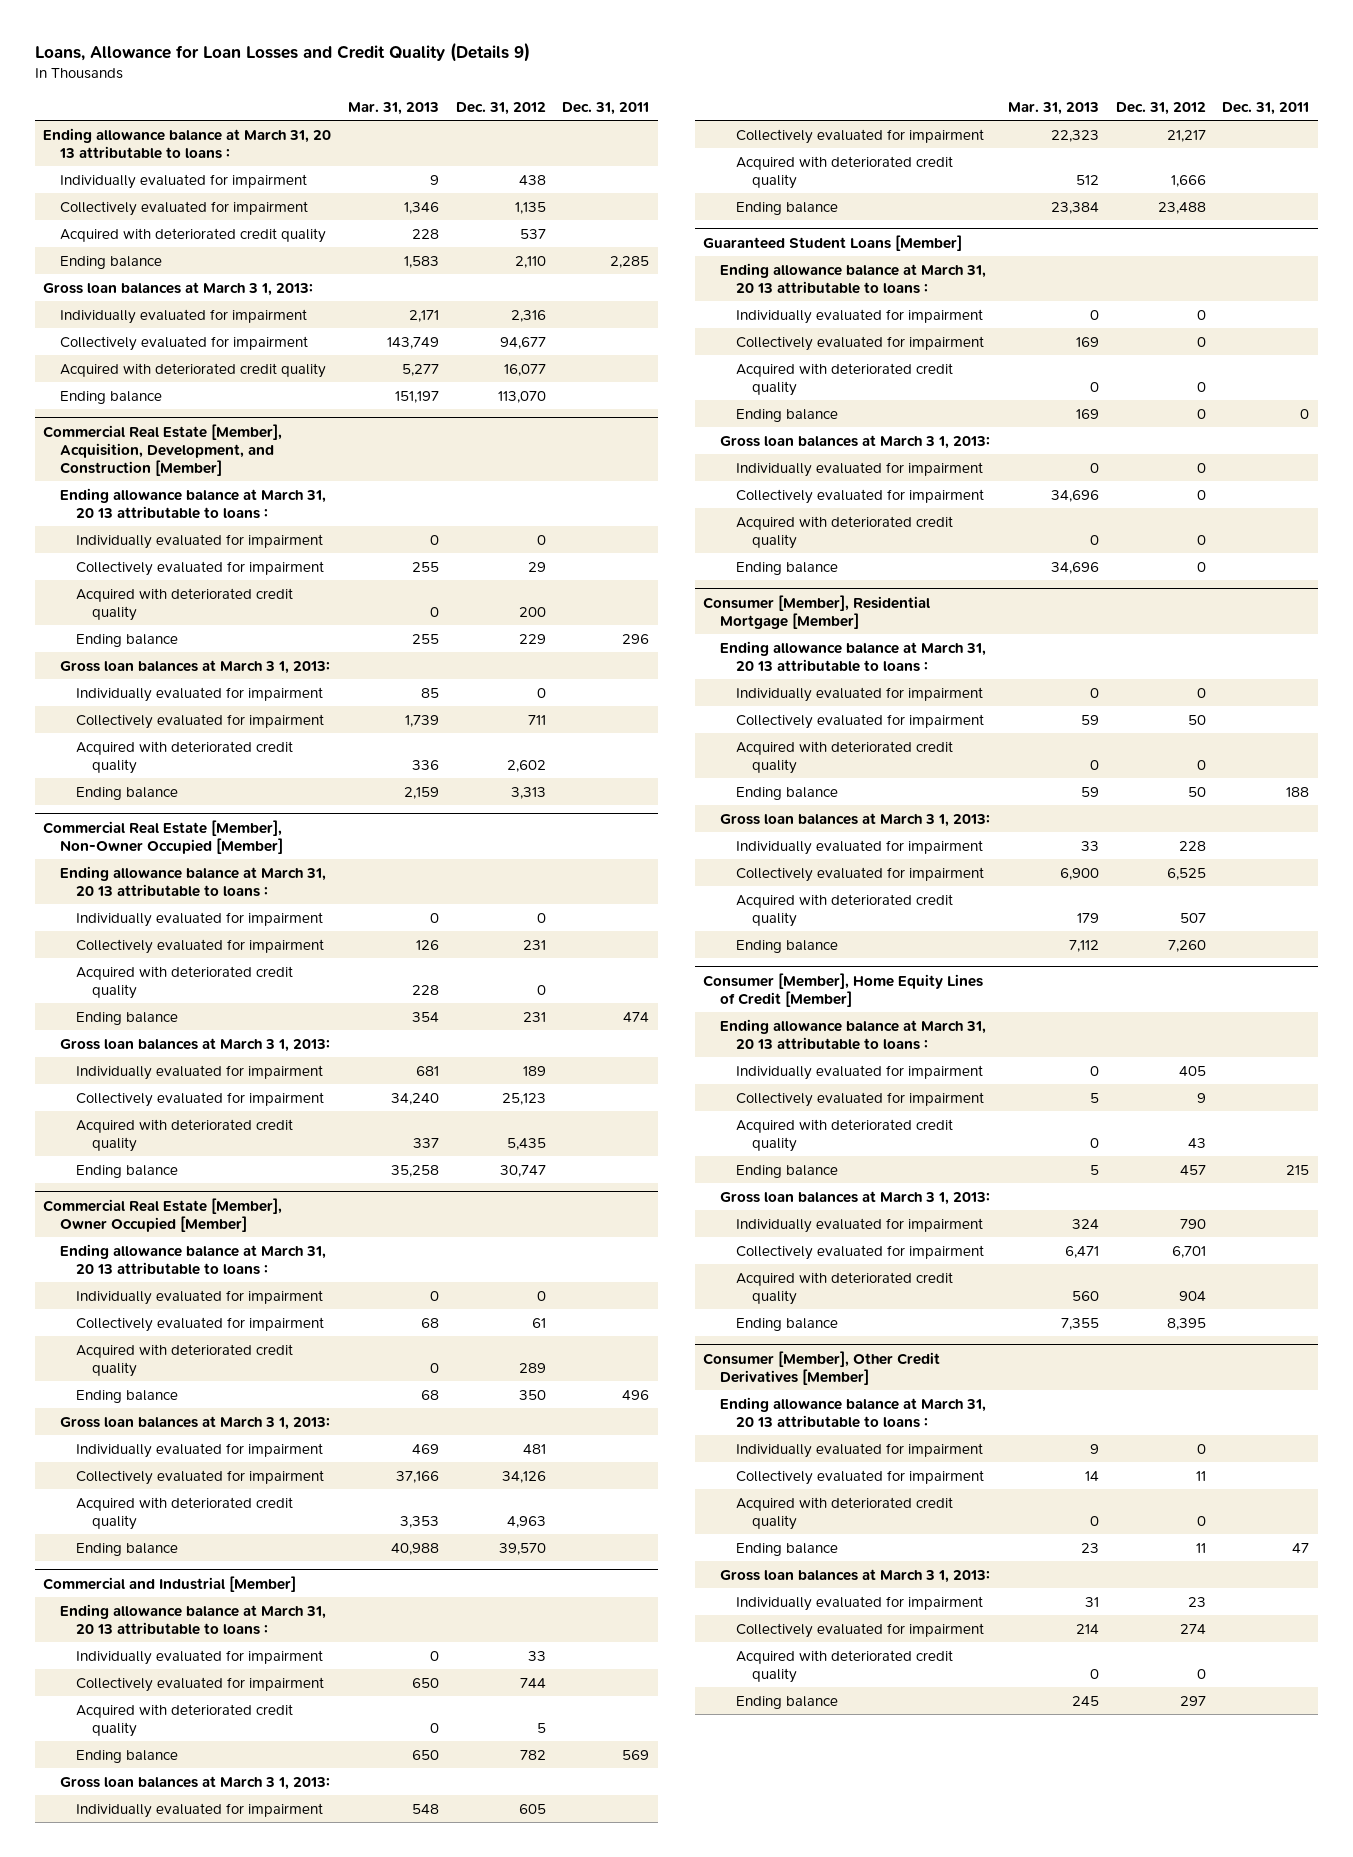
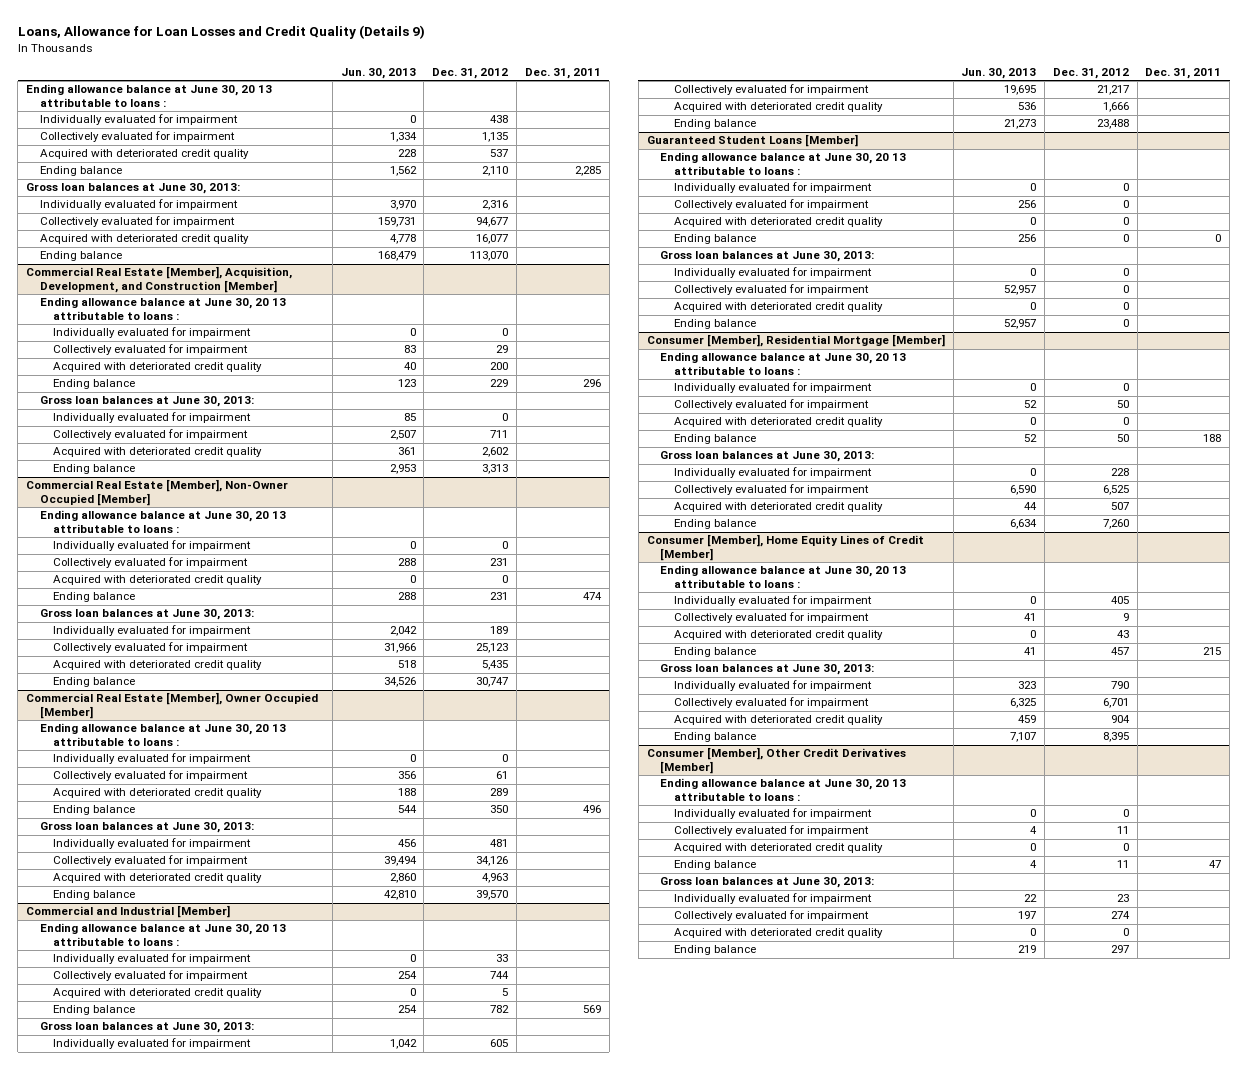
[347,101,439,115] Mar. 31, 2013 -> none
none -> [340,68,416,80] Jun. 30, 2013
[43,127,332,159] Ending allowance balance at March 31, 20 13 attributable to loans : -> [26,84,273,108] Ending allowance balance at June 30, 20 13 attributable to loans :
[43,281,314,296] Gross loan balances at March 3 1, 2013: -> [26,183,241,195] Gross loan balances at June 30, 2013:
[59,487,326,519] Ending allowance balance at March 31, 20 13 attributable to loans : -> [39,297,286,321] Ending allowance balance at June 30, 20 13 attributable to loans :
[59,659,330,674] Gross loan balances at March 3 1, 2013: -> [39,396,254,408] Gross loan balances at June 30, 2013:
[59,865,326,897] Ending allowance balance at March 31, 20 13 attributable to loans : -> [39,510,286,534] Ending allowance balance at June 30, 20 13 attributable to loans :
[59,1037,330,1052] Gross loan balances at March 3 1, 2013: -> [39,609,254,621] Gross loan balances at June 30, 2013:
[59,1243,326,1275] Ending allowance balance at March 31, 20 13 attributable to loans : -> [39,723,286,747] Ending allowance balance at June 30, 20 13 attributable to loans :
[59,1415,330,1430] Gross loan balances at March 3 1, 2013: -> [39,822,254,834] Gross loan balances at June 30, 2013:
[59,1603,326,1635] Ending allowance balance at March 31, 20 13 attributable to loans : -> [39,923,286,947] Ending allowance balance at June 30, 20 13 attributable to loans :
[59,1775,330,1790] Gross loan balances at March 3 1, 2013: -> [39,1022,254,1034] Gross loan balances at June 30, 2013:
[719,262,986,294] Ending allowance balance at March 31, 20 13 attributable to loans : -> [660,152,907,176] Ending allowance balance at June 30, 20 13 attributable to loans :
[719,434,990,449] Gross loan balances at March 3 1, 2013: -> [660,251,875,263] Gross loan balances at June 30, 2013:
[719,640,986,672] Ending allowance balance at March 31, 20 13 attributable to loans : -> [660,352,907,376] Ending allowance balance at June 30, 20 13 attributable to loans :
[719,812,990,827] Gross loan balances at March 3 1, 2013: -> [660,451,875,463] Gross loan balances at June 30, 2013:
[719,1018,986,1050] Ending allowance balance at March 31, 20 13 attributable to loans : -> [660,565,907,589] Ending allowance balance at June 30, 20 13 attributable to loans :
[719,1190,990,1205] Gross loan balances at March 3 1, 2013: -> [660,664,875,676] Gross loan balances at June 30, 2013:
[719,1396,986,1428] Ending allowance balance at March 31, 20 13 attributable to loans : -> [660,778,907,802] Ending allowance balance at June 30, 20 13 attributable to loans :
[719,1568,990,1583] Gross loan balances at March 3 1, 2013: -> [660,877,875,889] Gross loan balances at June 30, 2013:

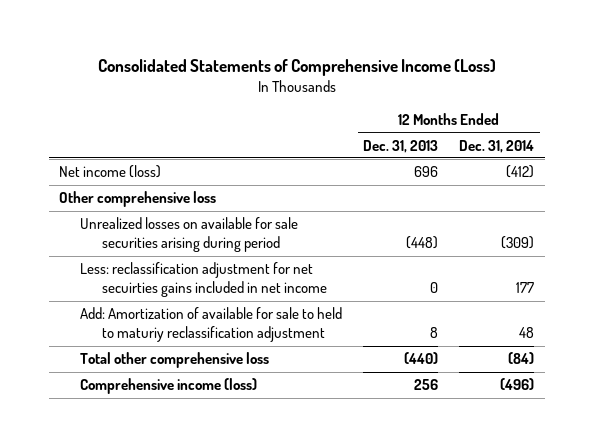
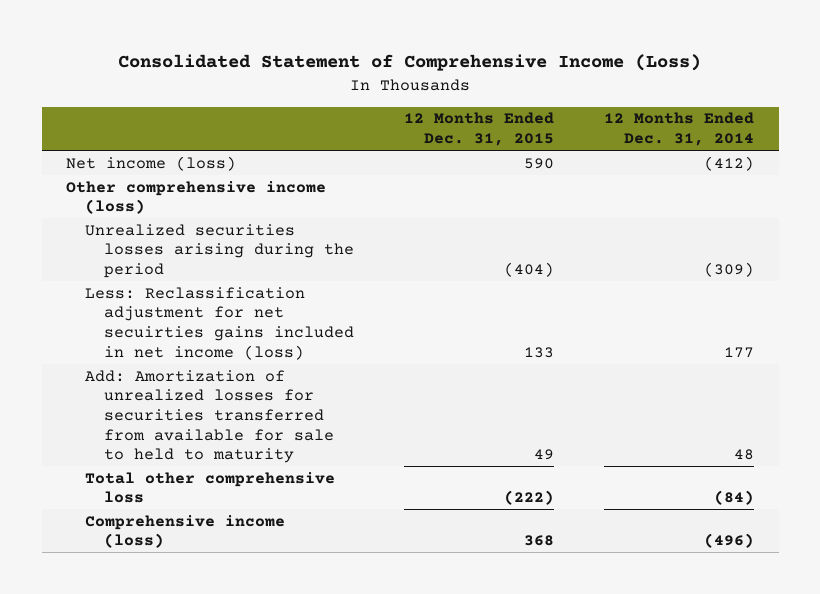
[97,58,496,76] Consolidated Statements of Comprehensive Income (Loss) -> [118,54,702,72] Consolidated Statement of Comprehensive Income (Loss)
[363,139,439,153] Dec. 31, 2013 -> none
none -> [404,112,555,147] 12 Months Ended Dec. 31, 2015
[59,191,217,208] Other comprehensive loss -> [66,180,327,215] Other comprehensive income (loss)
[80,217,299,253] Unrealized losses on available for sale securities arising during period -> [85,223,355,279] Unrealized securities losses arising during the period
[80,262,327,298] Less: reclassification adjustment for net secuirties gains included in net income -> [85,286,355,360] Less: Reclassification adjustment for net secuirties gains included in net income (loss)
[80,307,343,343] Add: Amortization of available for sale to held to maturiy reclassification adjustment -> [85,369,335,464] Add: Amortization of unrealized losses for securities transferred from available for sale to held to maturity

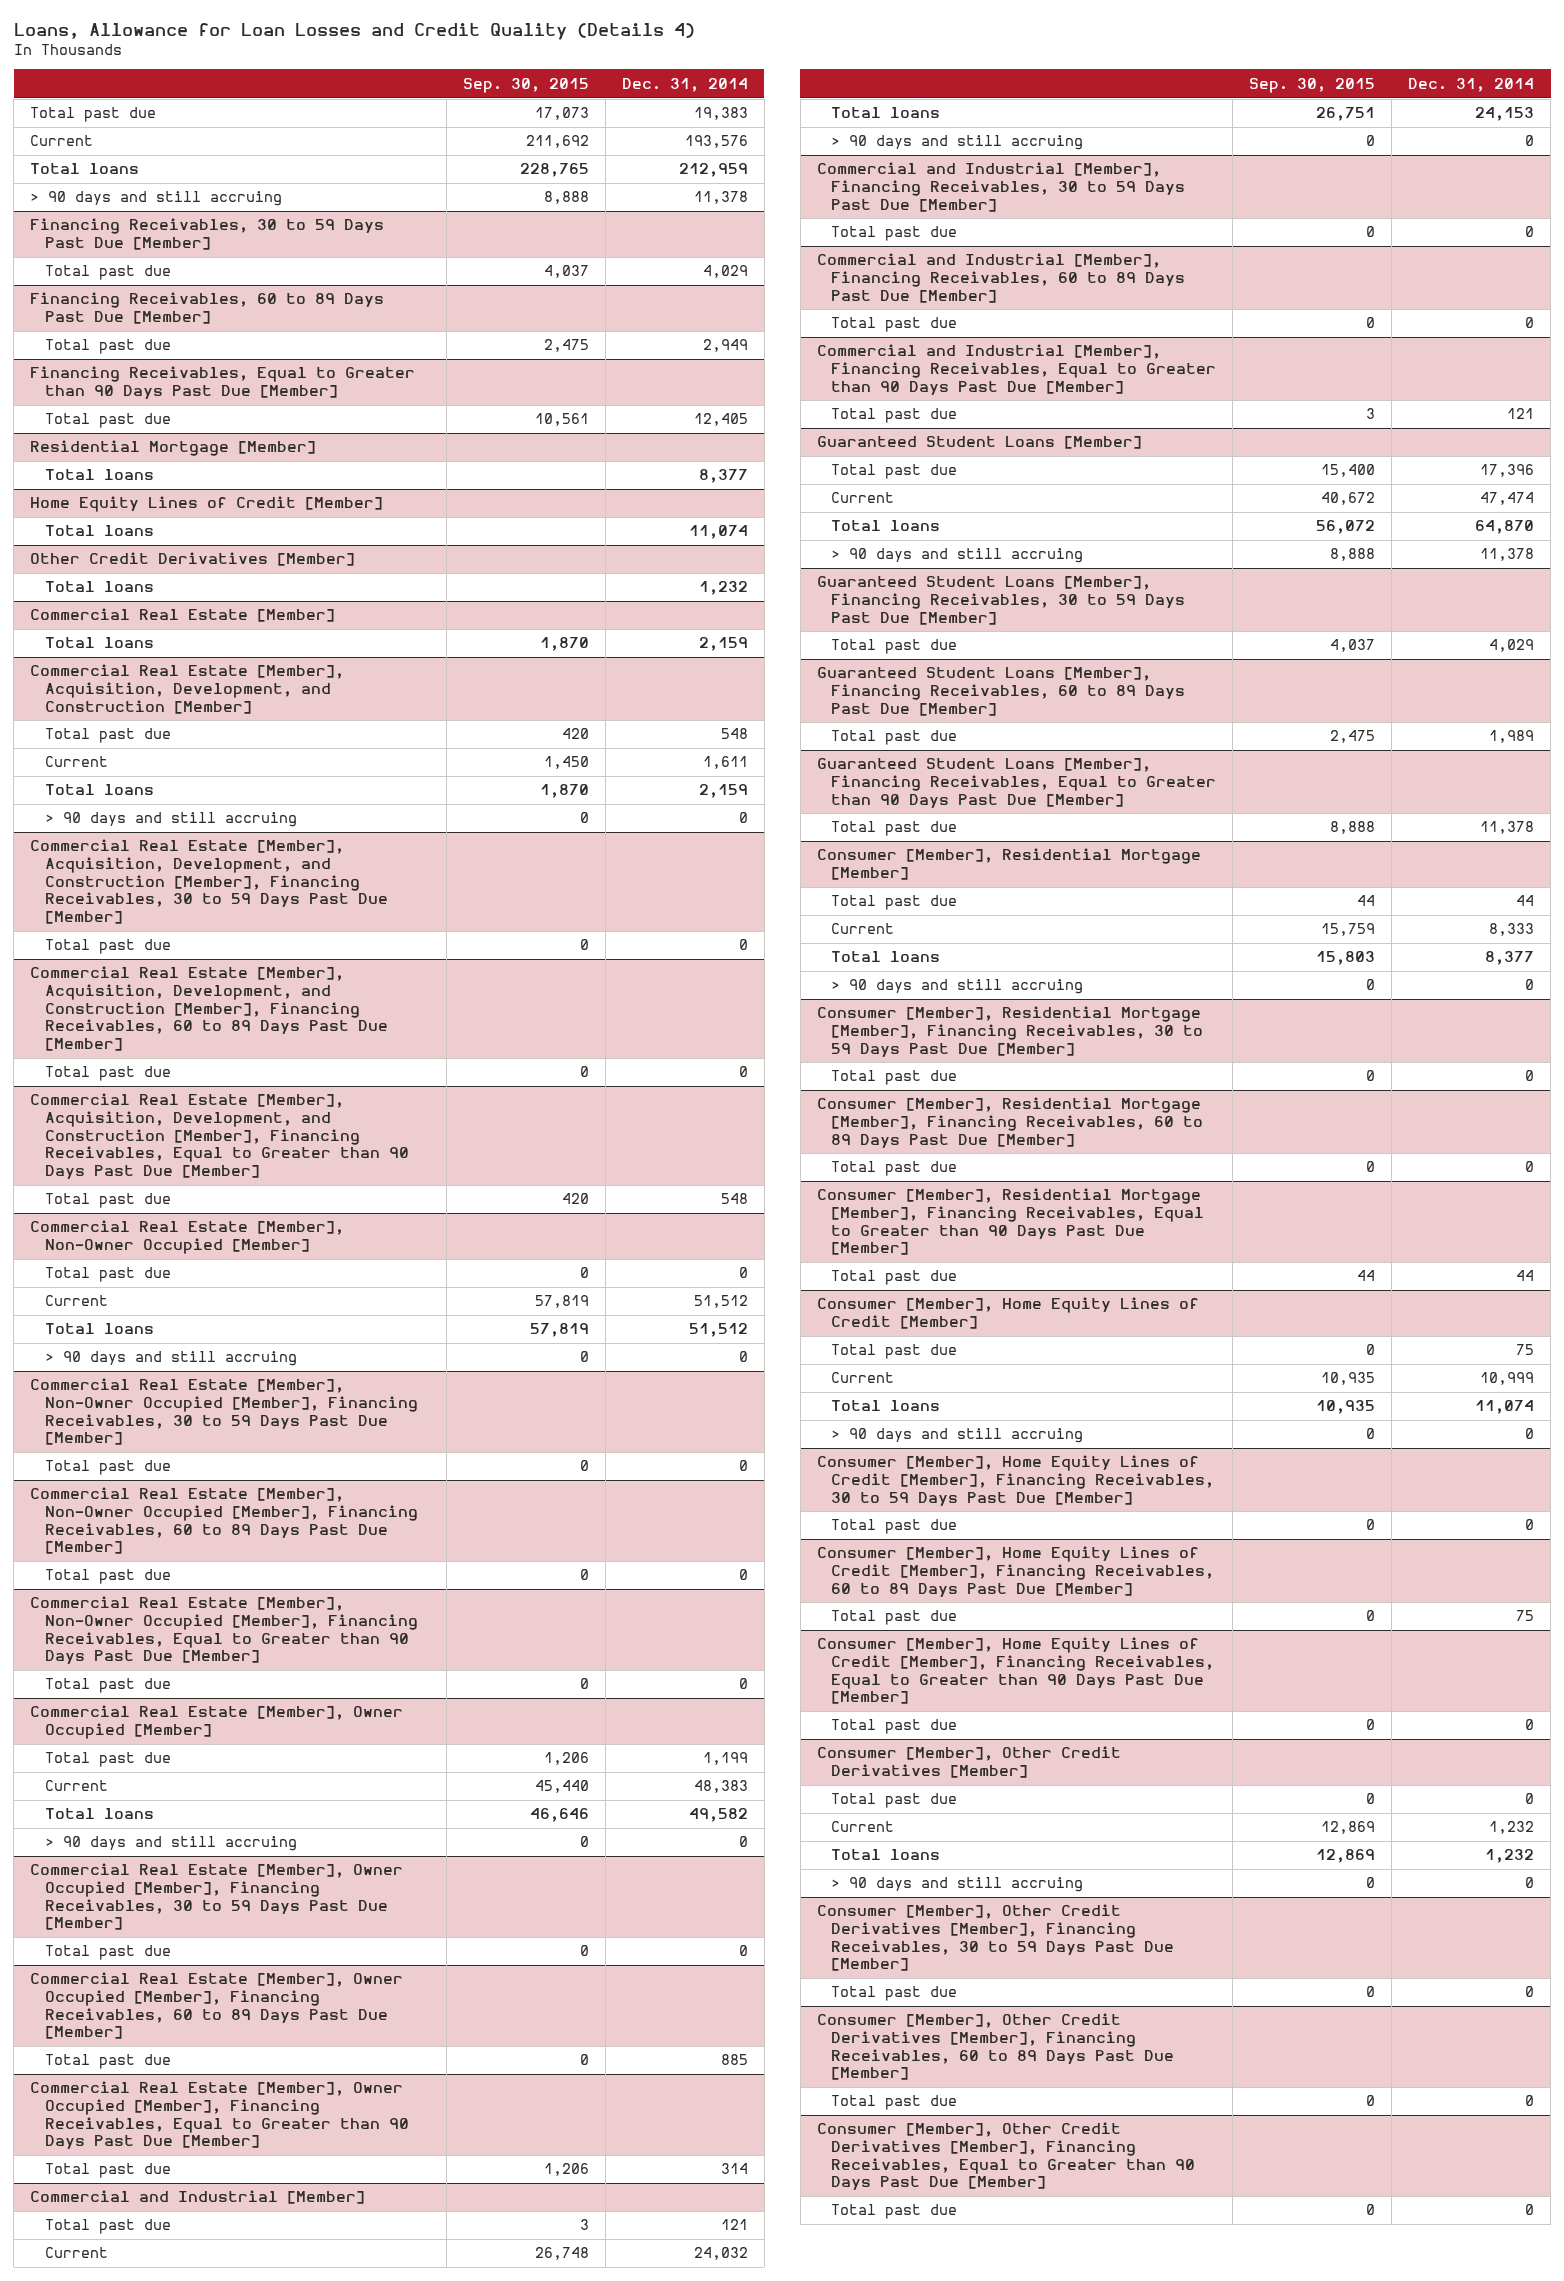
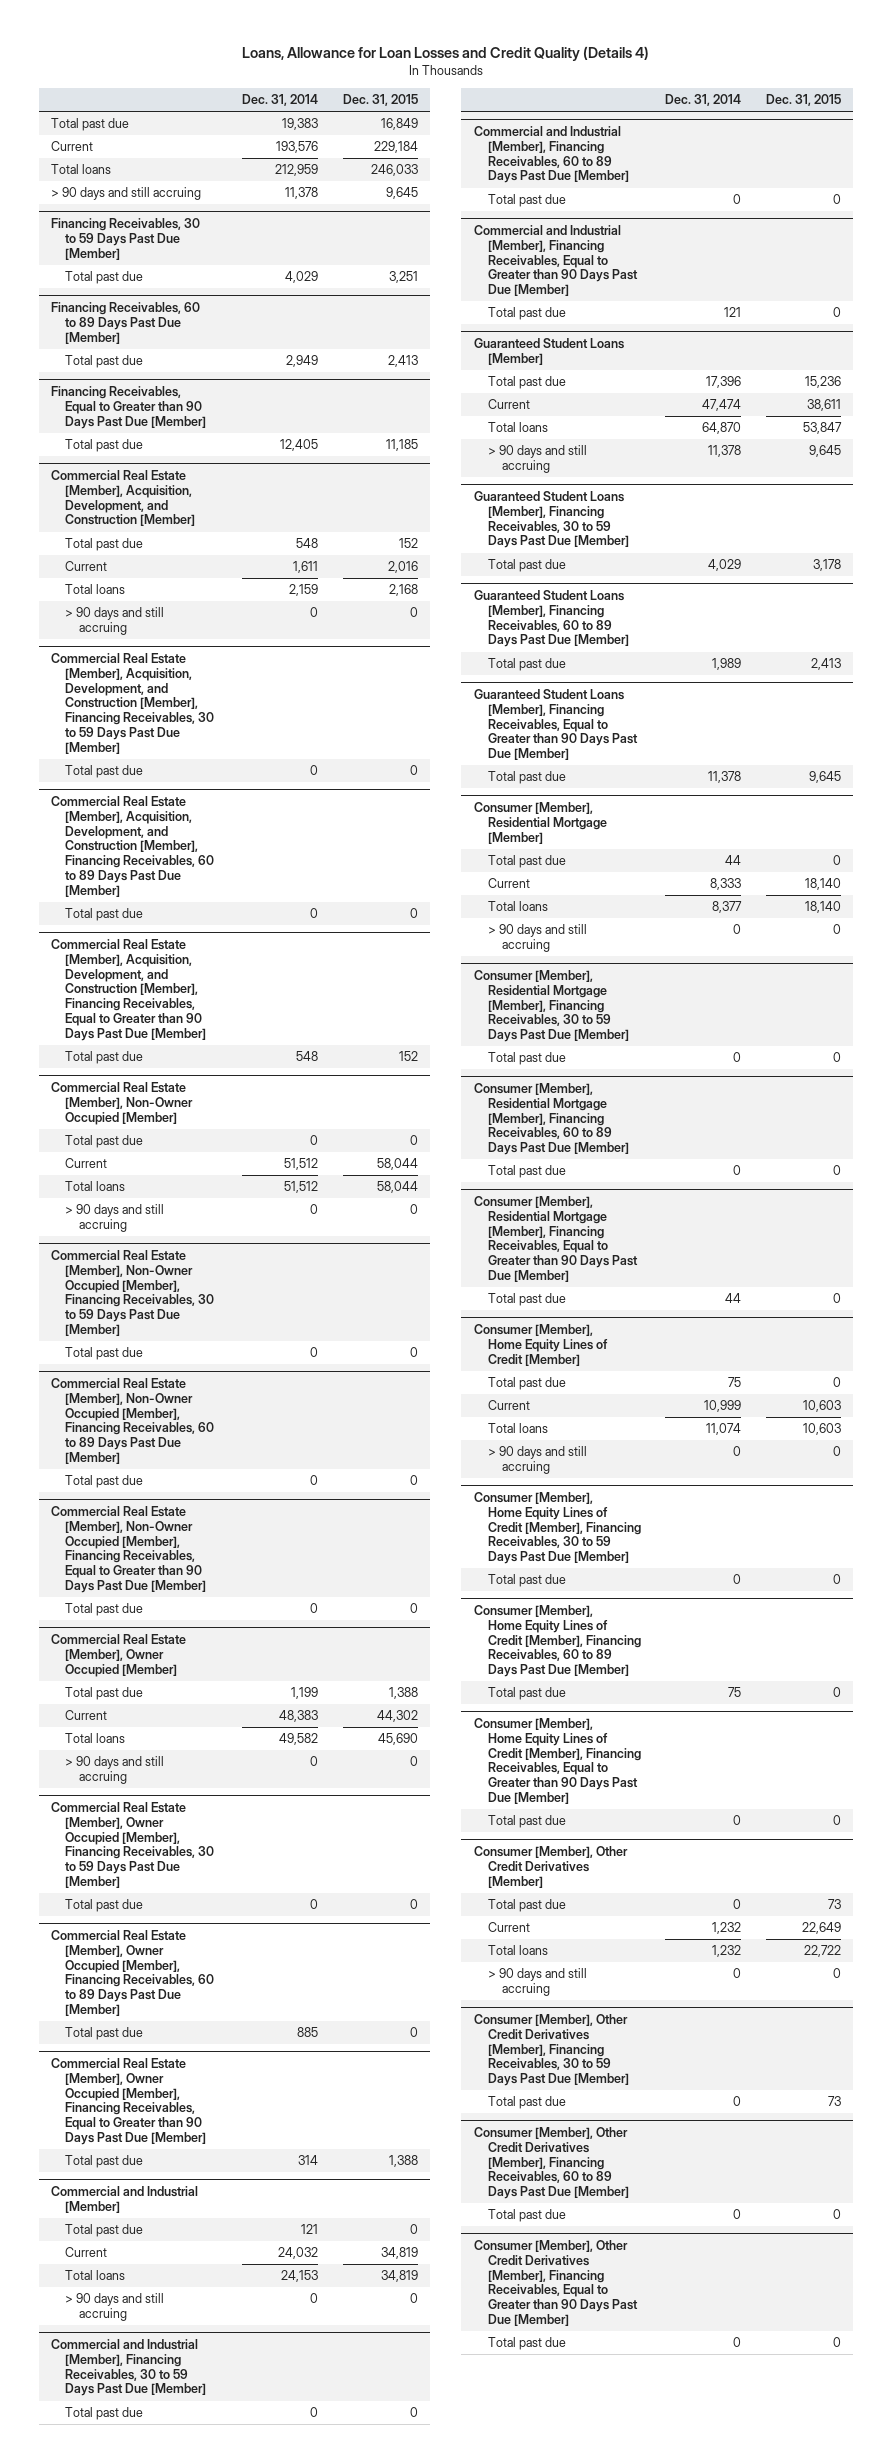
[462,77,589,93] Sep. 30, 2015 -> none
none -> [342,94,418,107] Dec. 31, 2015
[30,440,317,457] Residential Mortgage [Member] -> none
[44,469,154,481] Total loans -> none
[30,496,384,513] Home Equity Lines of Credit [Member] -> none
[44,525,154,537] Total loans -> none
[30,552,356,567] Other Credit Derivatives [Member] -> none
[44,581,154,593] Total loans -> none
[30,608,336,623] Commercial Real Estate [Member] -> none
[44,637,154,649] Total loans -> none

